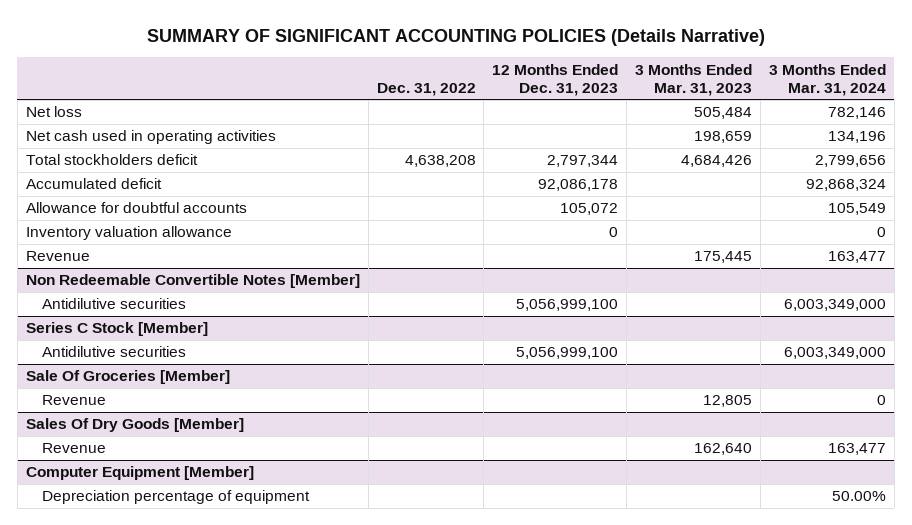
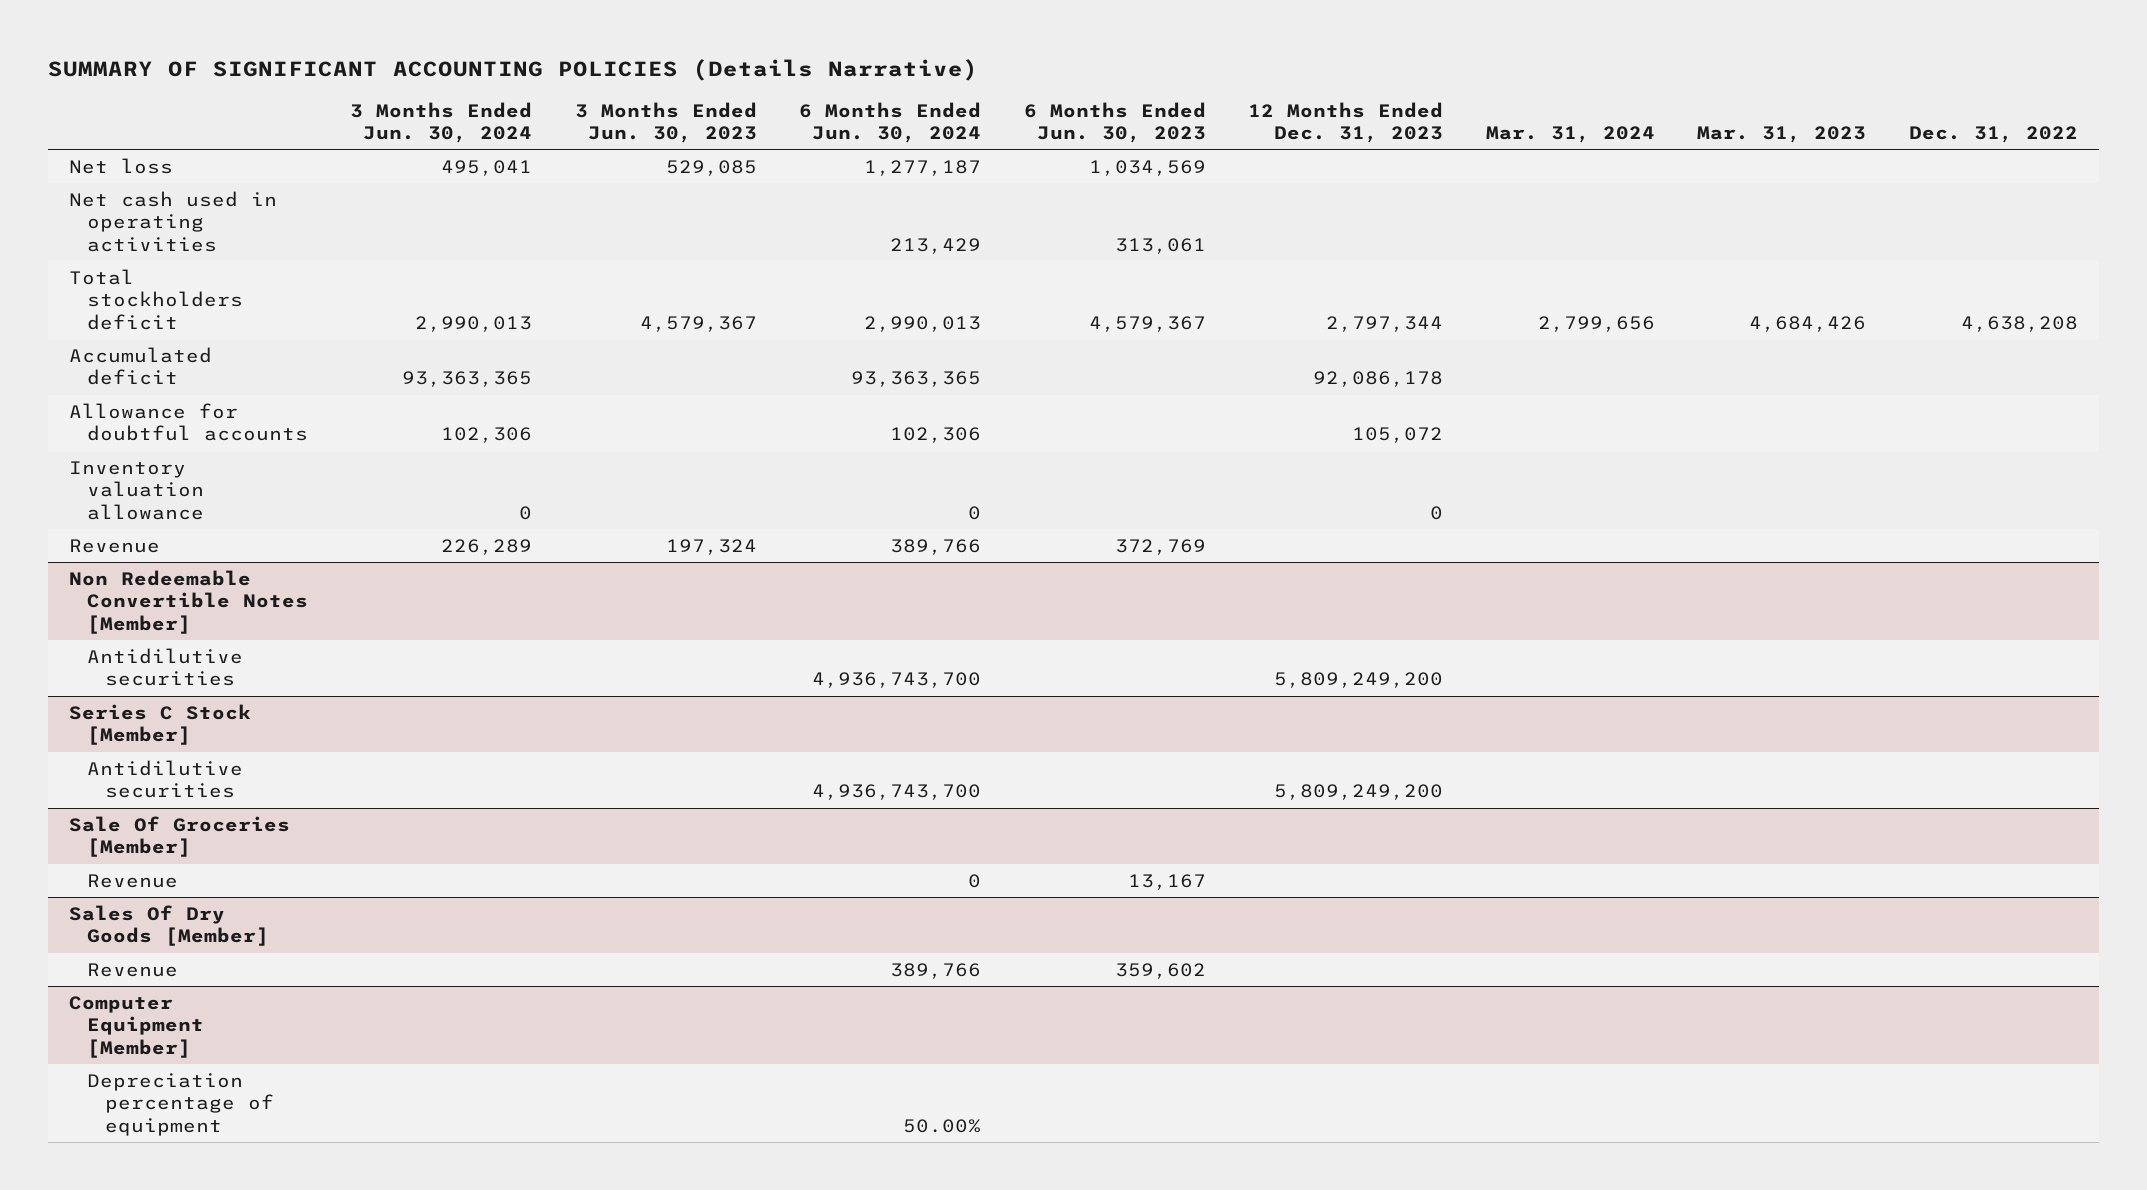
[635,63,753,96] 3 Months Ended Mar. 31, 2023 -> none
[768,63,886,96] 3 Months Ended Mar. 31, 2024 -> none
none -> [350,101,533,144] 3 Months Ended Jun. 30, 2024
none -> [574,101,757,144] 3 Months Ended Jun. 30, 2023
none -> [799,101,982,144] 6 Months Ended Jun. 30, 2024
none -> [1023,101,1206,144] 6 Months Ended Jun. 30, 2023
none -> [1485,126,1655,144] Mar. 31, 2024
none -> [1697,126,1867,144] Mar. 31, 2023
[516,299,619,312] 5,056,999,100 -> [1274,672,1444,689] 5,809,249,200
[516,347,619,360] 5,056,999,100 -> [1274,784,1444,801] 5,809,249,200

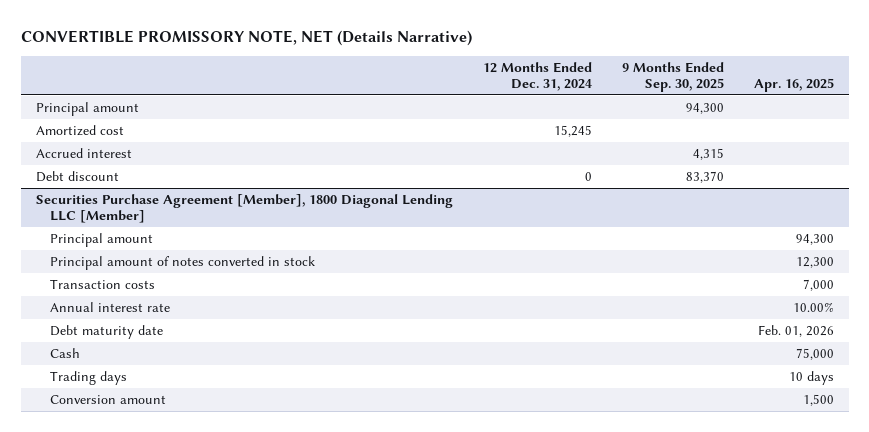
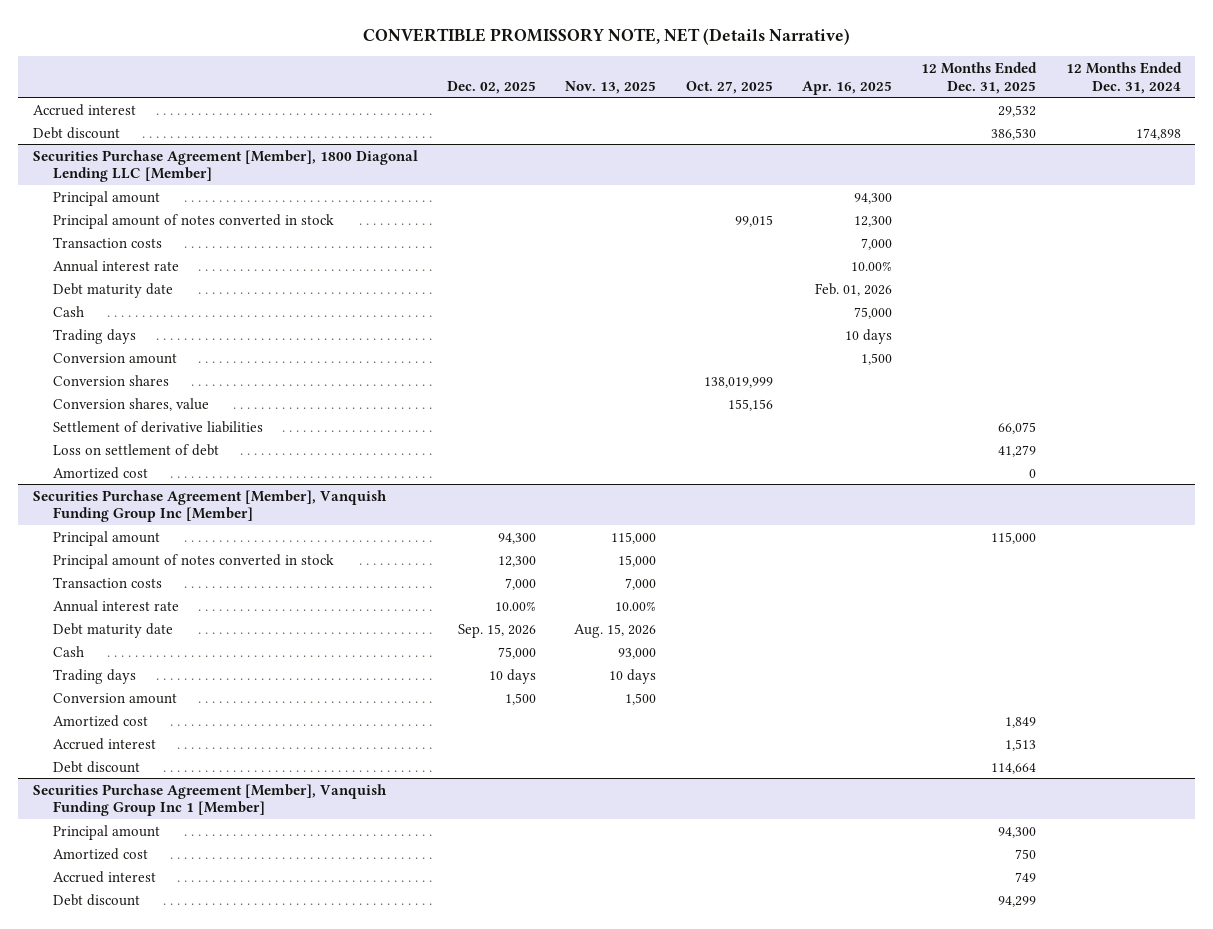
[621,61,724,92] 9 Months Ended Sep. 30, 2025 -> none
none -> [447,80,537,94] Dec. 02, 2025
none -> [565,80,657,94] Nov. 13, 2025
none -> [685,80,773,94] Oct. 27, 2025
none -> [921,62,1038,94] 12 Months Ended Dec. 31, 2025
[35,101,139,116] Principal amount -> none
[35,124,124,136] Amortized cost -> none
[584,171,592,181] 0 -> [1135,127,1181,140] 174,898
none -> [52,374,169,386] Conversion shares
none -> [52,397,209,411] Conversion shares, value
none -> [52,420,263,433] Settlement of derivative liabilities
none -> [52,443,219,456] Loss on settlement of debt
none -> [52,466,148,479] Amortized cost
none -> [32,489,387,523] Securities Purchase Agreement [Member], Vanquish Funding Group Inc [Member]
none -> [52,530,160,546] Principal amount
none -> [52,553,334,569] Principal amount of notes converted in stock
none -> [52,576,162,588] Transaction costs
none -> [52,599,179,612] Annual interest rate
none -> [52,622,173,638] Debt maturity date
none -> [52,645,84,657] Cash
none -> [52,668,136,684] Trading days
none -> [52,692,177,704] Conversion amount
none -> [52,714,148,727] Amortized cost
none -> [52,737,156,750] Accrued interest
none -> [52,760,140,773] Debt discount
none -> [32,783,387,817] Securities Purchase Agreement [Member], Vanquish Funding Group Inc 1 [Member]
none -> [52,824,160,840] Principal amount
none -> [52,847,148,860] Amortized cost
none -> [52,870,156,883] Accrued interest
none -> [52,893,140,906] Debt discount

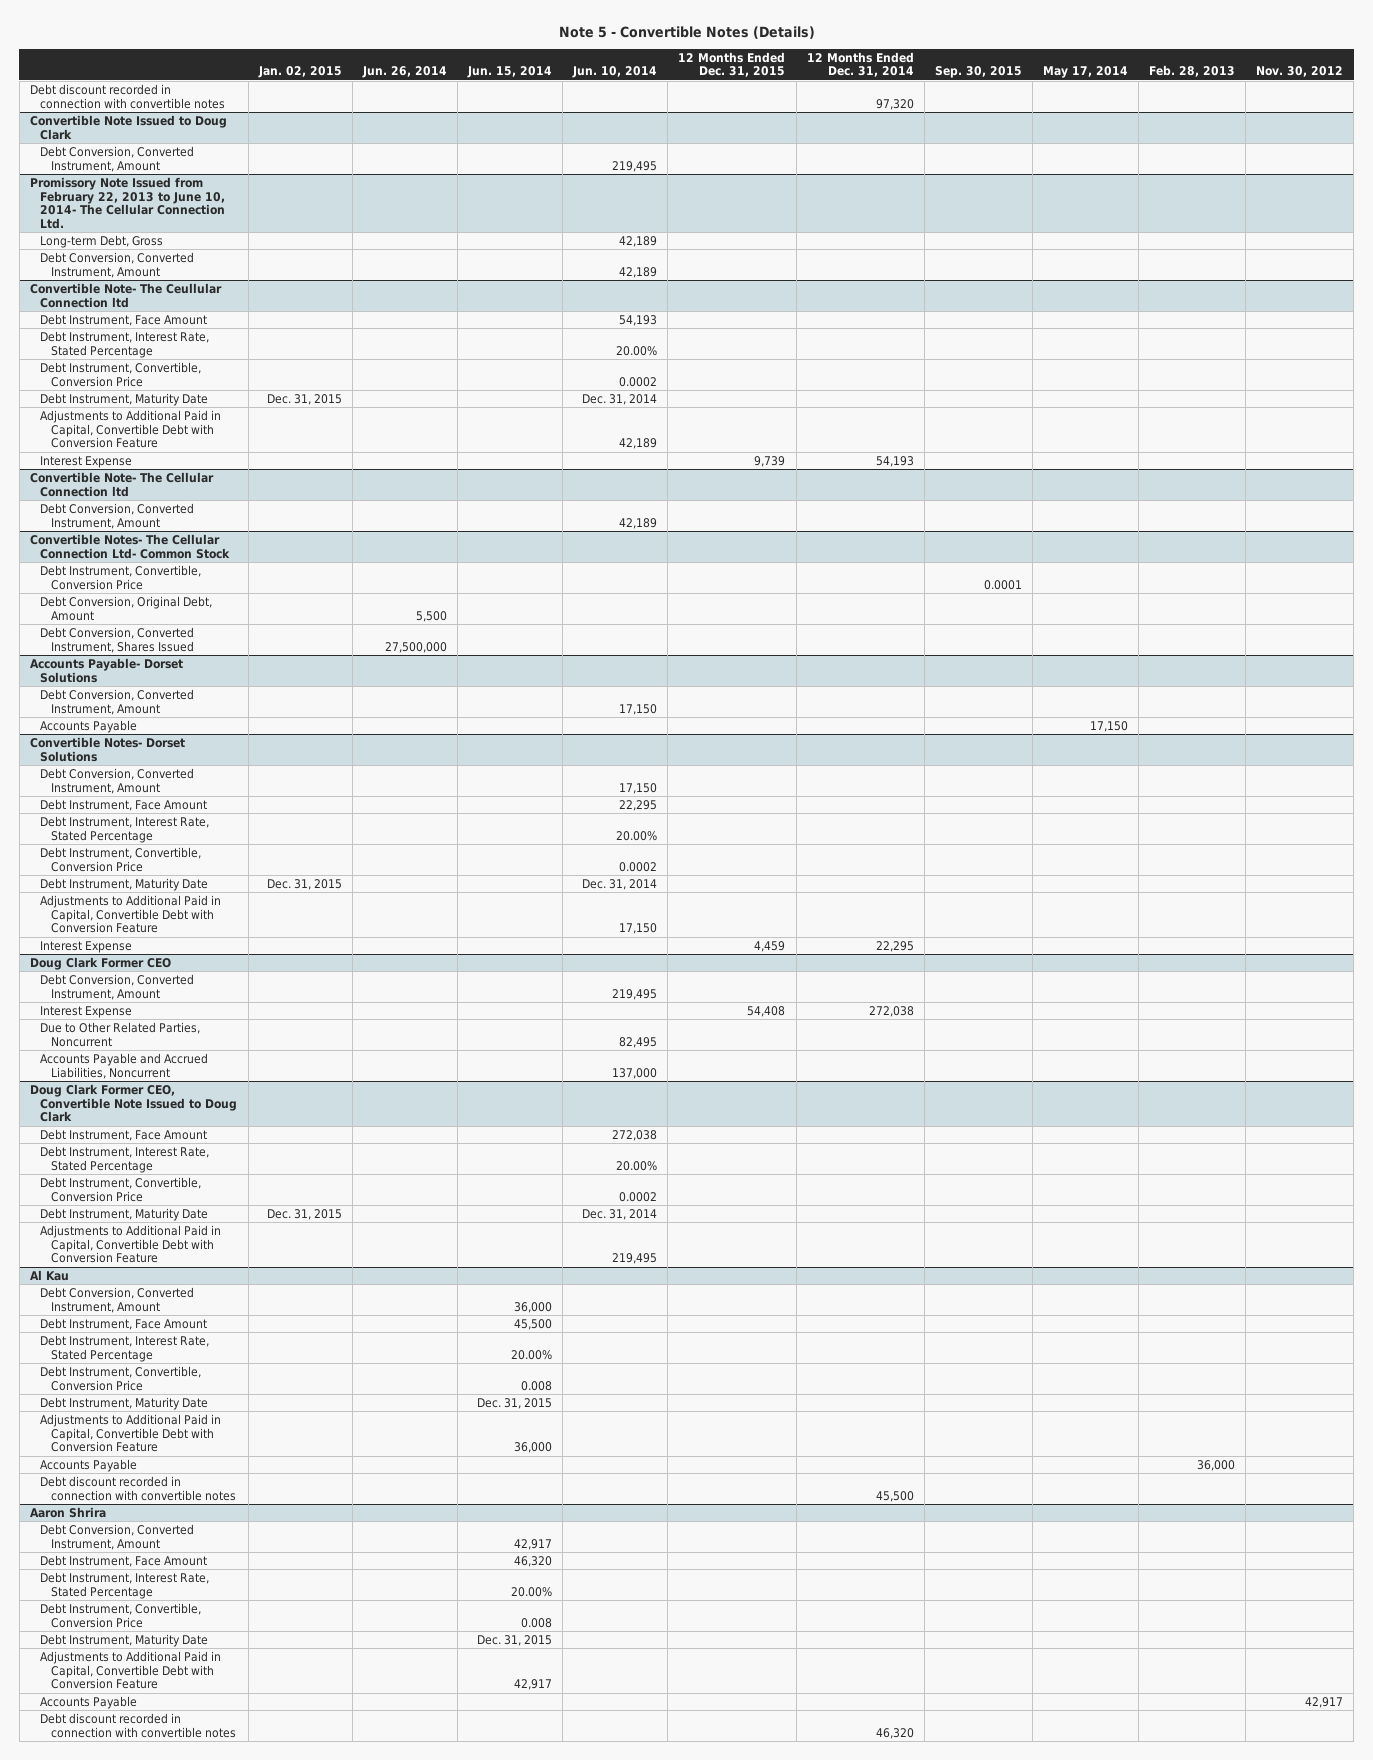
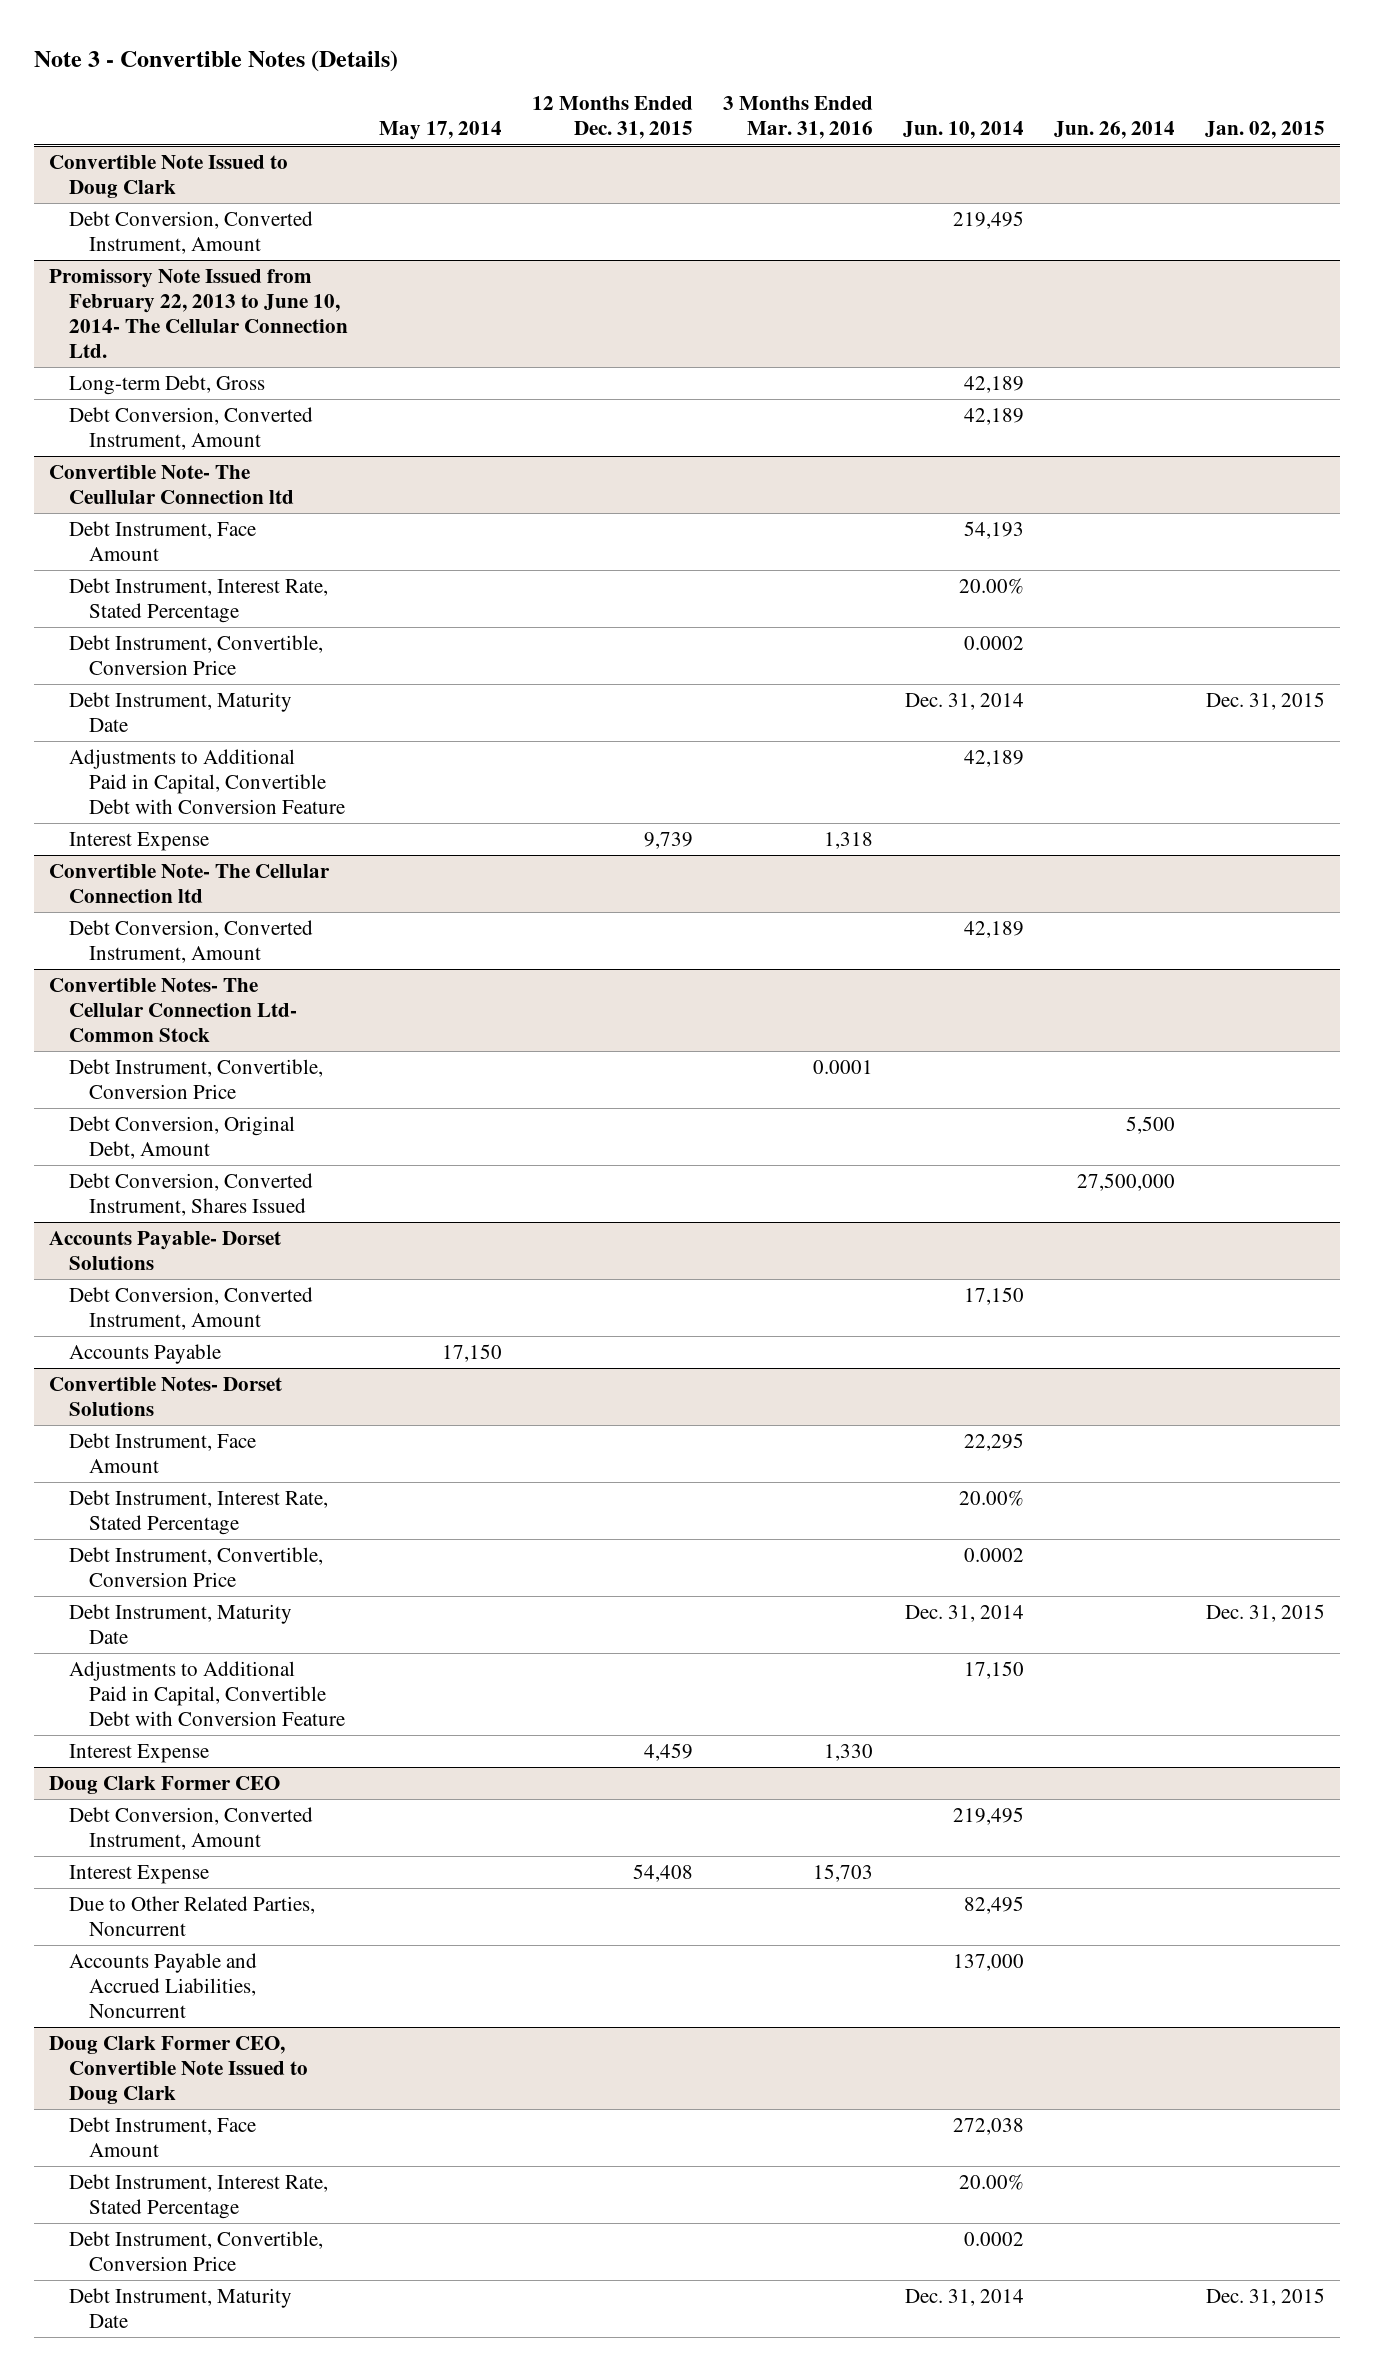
[558,26,815,40] Note 5 - Convertible Notes (Details) -> [34,49,399,72] Note 3 - Convertible Notes (Details)
[467,66,553,79] Jun. 15, 2014 -> none
[806,51,914,78] 12 Months Ended Dec. 31, 2014 -> none
[934,66,1022,79] Sep. 30, 2015 -> none
[1149,65,1236,78] Feb. 28, 2013 -> none
[1256,66,1344,78] Nov. 30, 2012 -> none
none -> [722,96,873,140] 3 Months Ended Mar. 31, 2016
[29,83,226,109] Debt discount recorded in connection with convertible notes -> none
[40,767,195,794] Debt Conversion, Converted Instrument, Amount -> none
[40,1224,222,1264] Adjustments to Additional Paid in Capital, Convertible Debt with Conversion Feature -> none
[29,1269,69,1281] Al Kau -> none
[40,1286,195,1313] Debt Conversion, Converted Instrument, Amount -> none
[40,1317,208,1330] Debt Instrument, Face Amount -> none
[40,1334,210,1362] Debt Instrument, Interest Rate, Stated Percentage -> none
[40,1365,202,1391] Debt Instrument, Convertible, Conversion Price -> none
[40,1396,209,1410] Debt Instrument, Maturity Date -> none
[40,1413,222,1453] Adjustments to Additional Paid in Capital, Convertible Debt with Conversion Feature -> none
[40,1458,138,1472] Accounts Payable -> none
[40,1475,237,1501] Debt discount recorded in connection with convertible notes -> none
[29,1506,106,1518] Aaron Shrira -> none
[40,1523,195,1550] Debt Conversion, Converted Instrument, Amount -> none
[40,1554,208,1567] Debt Instrument, Face Amount -> none
[40,1571,210,1599] Debt Instrument, Interest Rate, Stated Percentage -> none
[40,1602,202,1628] Debt Instrument, Convertible, Conversion Price -> none
[40,1633,209,1647] Debt Instrument, Maturity Date -> none
[40,1650,222,1690] Adjustments to Additional Paid in Capital, Convertible Debt with Conversion Feature -> none
[40,1695,138,1709] Accounts Payable -> none
[40,1712,237,1738] Debt discount recorded in connection with convertible notes -> none

